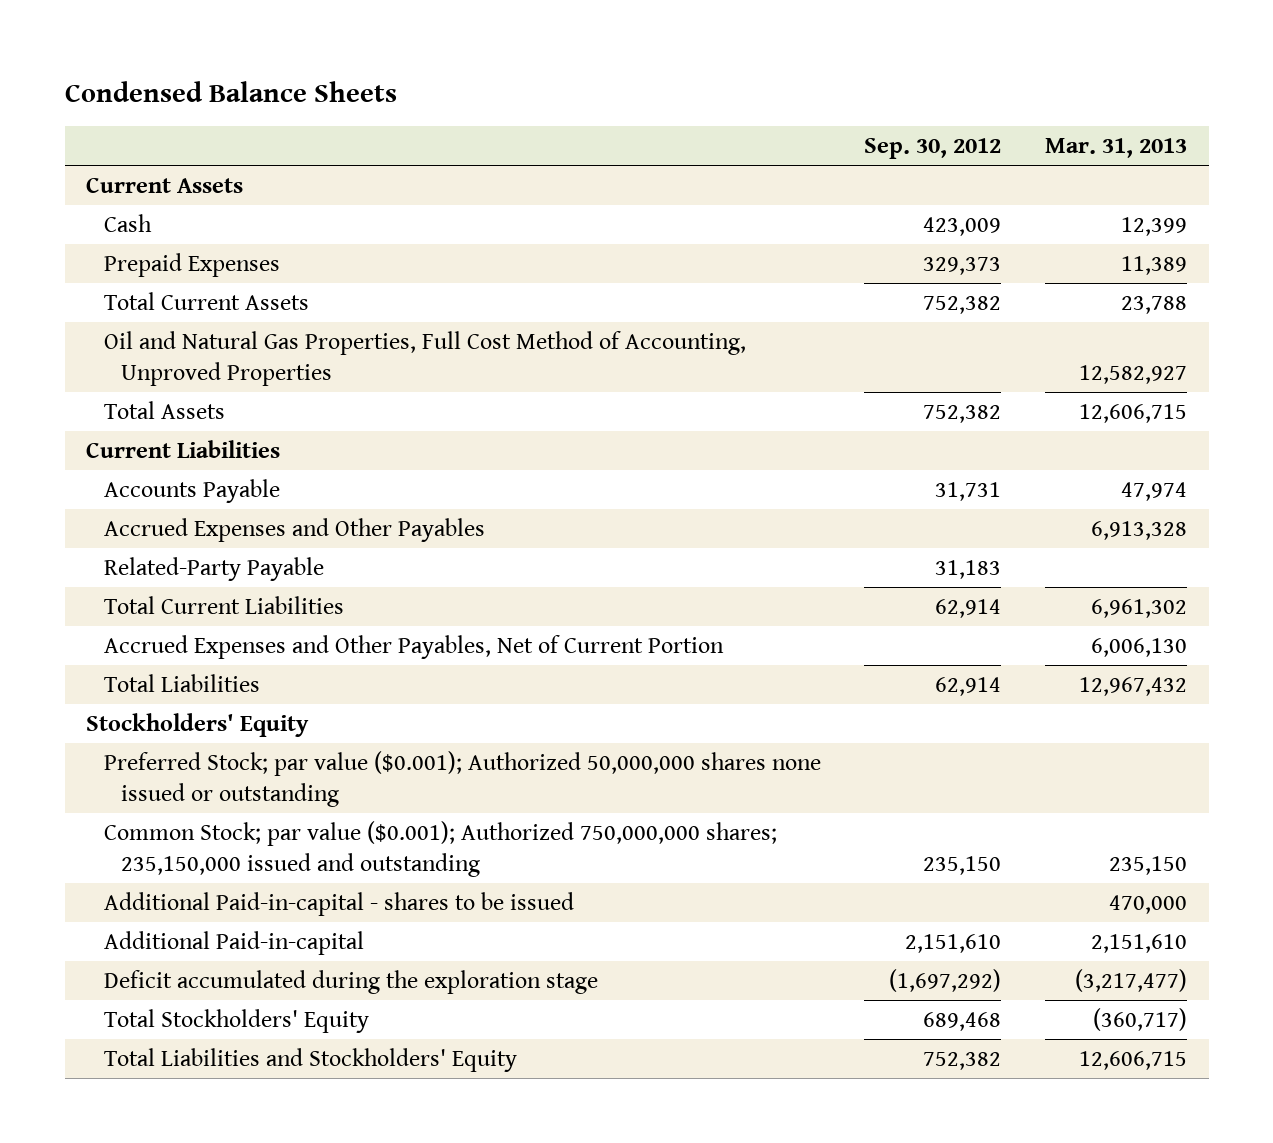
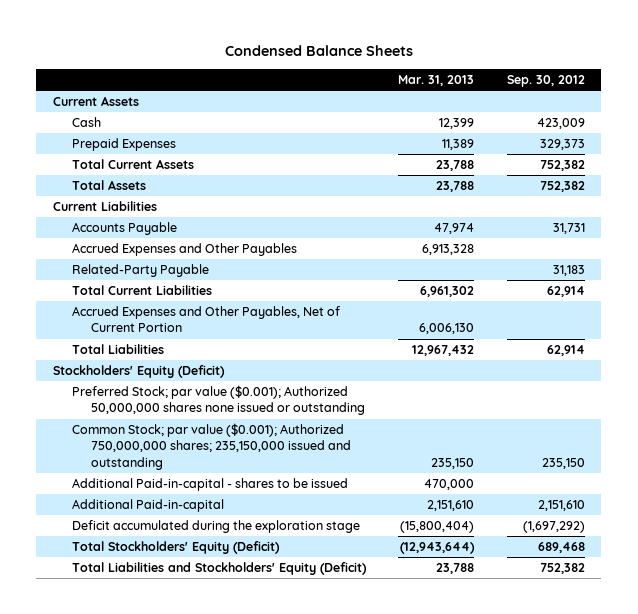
[103,331,746,386] Oil and Natural Gas Properties, Full Cost Method of Accounting, Unproved Properties -> none
[1078,404,1187,424] 12,606,715 -> [436,181,475,193] 23,788
[86,713,310,738] Stockholders' Equity -> [52,365,225,379] Stockholders' Equity (Deficit)
[1074,969,1187,993] (3,217,477) -> [400,521,475,534] (15,800,404)
[103,1009,369,1034] Total Stockholders' Equity -> [71,541,280,555] Total Stockholders' Equity (Deficit)
[1092,1008,1187,1032] (360,717) -> [400,542,476,555] (12,943,644)
[103,1048,517,1073] Total Liabilities and Stockholders' Equity -> [71,562,367,576] Total Liabilities and Stockholders' Equity (Deficit)
[1078,1051,1187,1071] 12,606,715 -> [436,563,475,575] 23,788

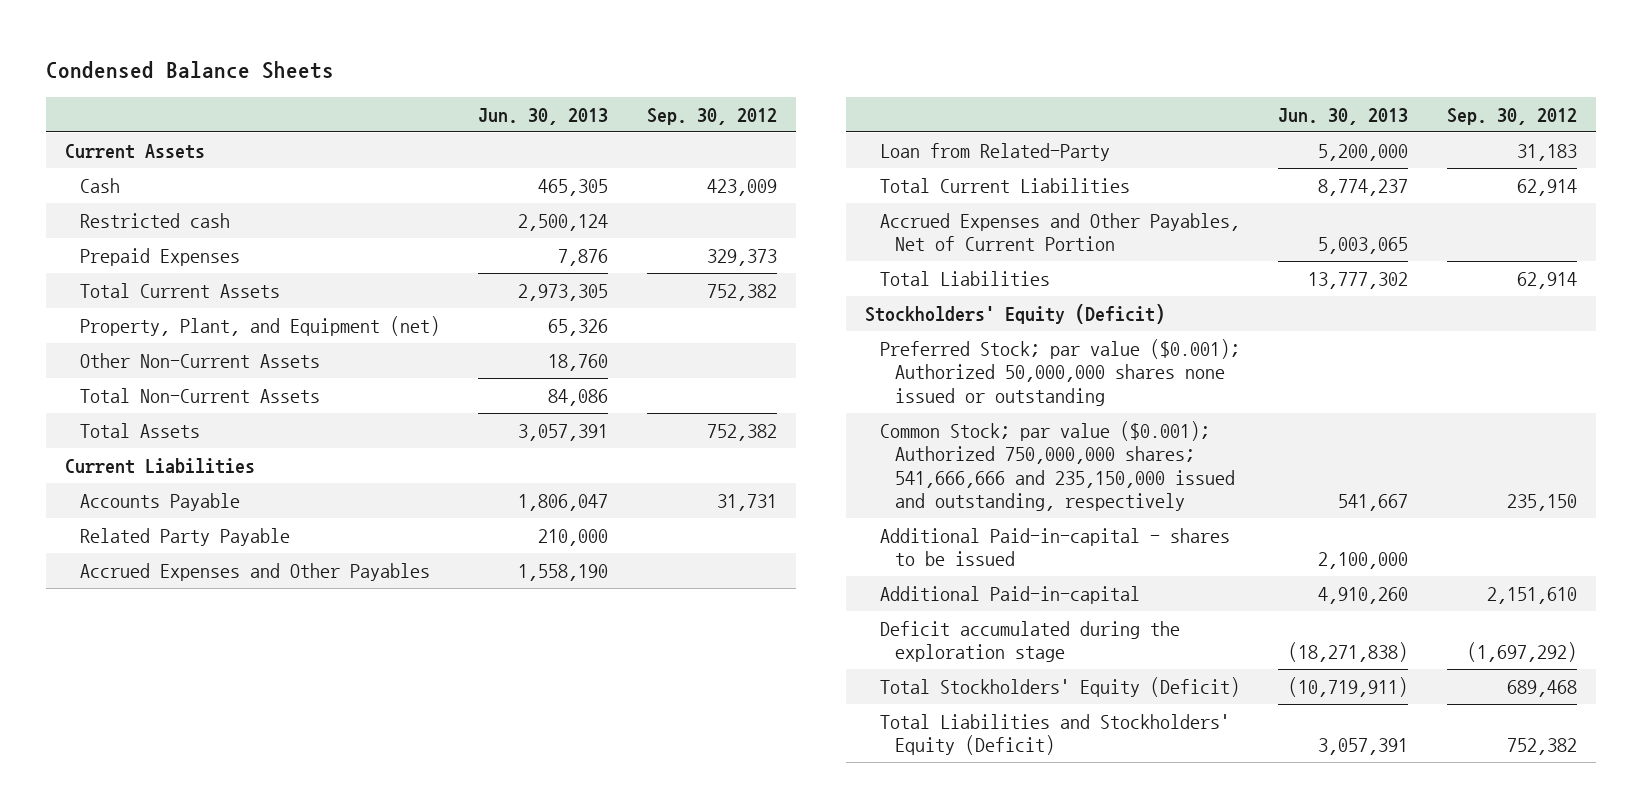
[398,74,475,86] Mar. 31, 2013 -> none
none -> [478,107,609,125] Jun. 30, 2013
none -> [79,212,230,228] Restricted cash
none -> [79,315,440,336] Property, Plant, and Equipment (net)
none -> [79,352,320,368] Other Non-Current Assets
none -> [79,387,320,403] Total Non-Current Assets
none -> [79,527,290,546] Related Party Payable
[71,264,209,278] Related-Party Payable -> [880,142,1111,161] Loan from Related-Party
[71,423,352,470] Common Stock; par value ($0.001); Authorized 750,000,000 shares; 235,150,000 issued and outstanding -> [880,420,1235,511] Common Stock; par value ($0.001); Authorized 750,000,000 shares; 541,666,666 and 235,150,000 issued and outstanding, respectively

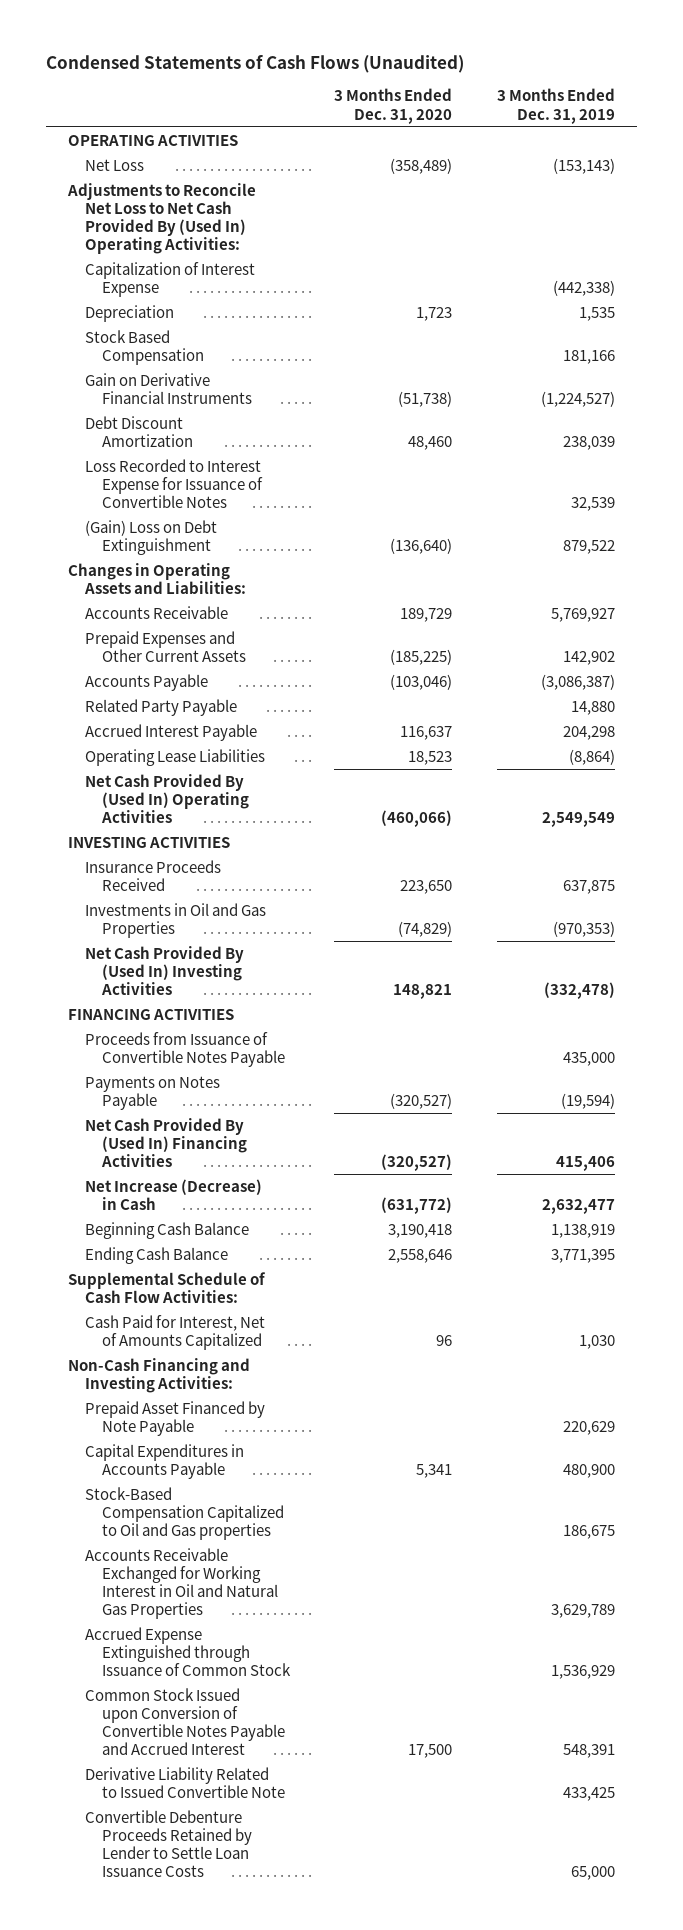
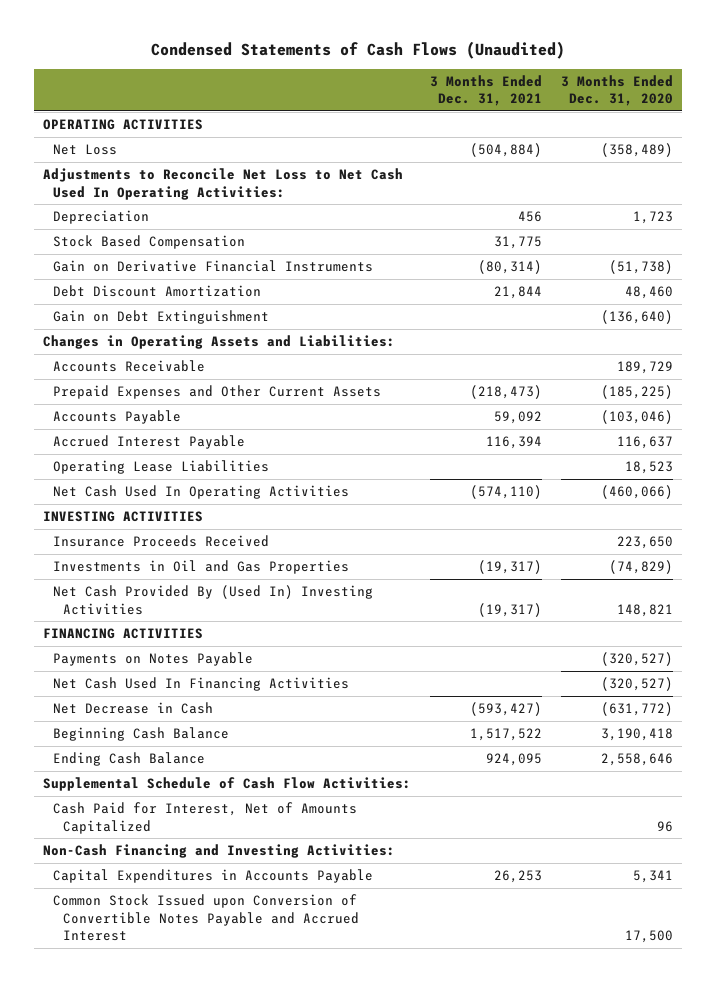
[496,88,615,124] 3 Months Ended Dec. 31, 2019 -> none
none -> [429,74,542,107] 3 Months Ended Dec. 31, 2021
[84,261,255,297] Capitalization of Interest Expense -> none
[67,182,257,255] Adjustments to Reconcile Net Loss to Net Cash Provided By (Used In) Operating Activities: -> [42,168,403,200] Adjustments to Reconcile Net Loss to Net Cash Used In Operating Activities:
[84,458,263,509] Loss Recorded to Interest Expense for Issuance of Convertible Notes -> none
[84,519,217,555] (Gain) Loss on Debt Extinguishment -> [52,310,269,325] Gain on Debt Extinguishment
[84,698,237,716] Related Party Payable -> none
[84,773,249,824] Net Cash Provided By (Used In) Operating Activities -> [52,485,349,500] Net Cash Used In Operating Activities
[84,1031,285,1067] Proceeds from Issuance of Convertible Notes Payable -> none
[84,1117,247,1168] Net Cash Provided By (Used In) Financing Activities -> [52,677,349,692] Net Cash Used In Financing Activities
[84,1178,262,1210] Net Increase (Decrease) in Cash -> [52,702,213,715] Net Decrease in Cash
[84,1400,265,1436] Prepaid Asset Financed by Note Payable -> none
[84,1486,284,1541] Stock-Based Compensation Capitalized to Oil and Gas properties -> none
[84,1547,278,1620] Accounts Receivable Exchanged for Working Interest in Oil and Natural Gas Properties -> none
[84,1626,291,1677] Accrued Expense Extinguished through Issuance of Common Stock -> none
[84,1766,285,1798] Derivative Liability Related to Issued Convertible Note -> none
[84,1809,252,1878] Convertible Debenture Proceeds Retained by Lender to Settle Loan Issuance Costs -> none

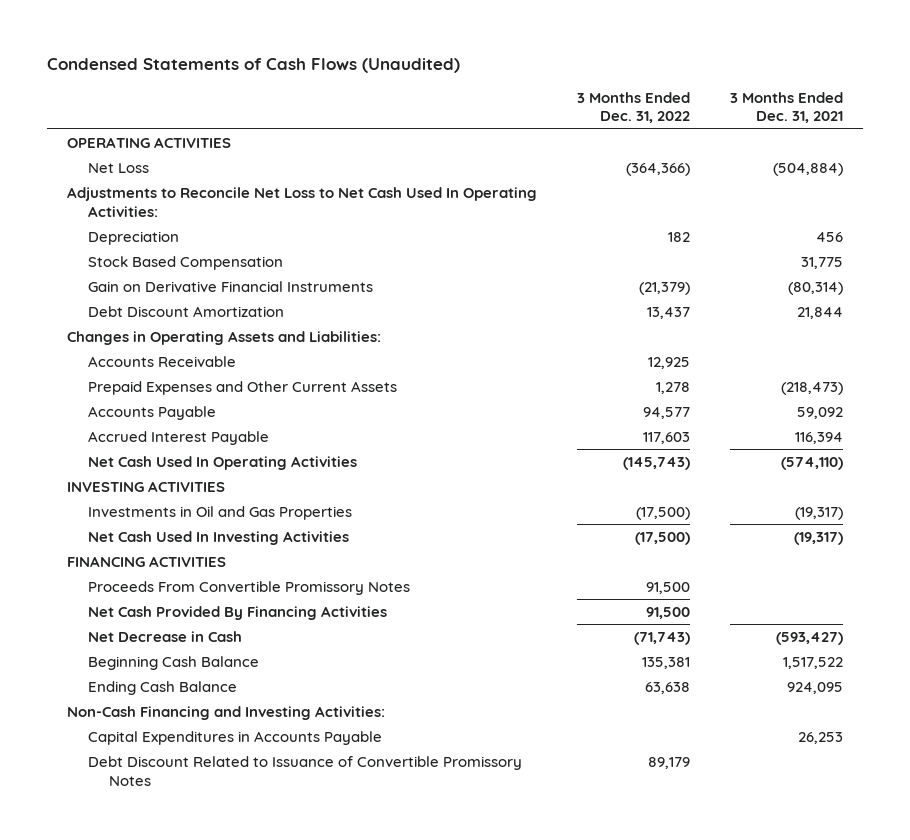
[560,74,673,107] 3 Months Ended Dec. 31, 2020 -> none
none -> [576,91,690,124] 3 Months Ended Dec. 31, 2022
[52,310,269,325] Gain on Debt Extinguishment -> none
[52,460,269,475] Operating Lease Liabilities -> none
[52,535,269,548] Insurance Proceeds Received -> none
[52,585,373,615] Net Cash Provided By (Used In) Investing Activities -> [88,530,350,545] Net Cash Used In Investing Activities
[52,652,253,667] Payments on Notes Payable -> none
none -> [88,580,411,595] Proceeds From Convertible Promissory Notes
[52,677,349,692] Net Cash Used In Financing Activities -> [88,605,388,620] Net Cash Provided By Financing Activities
[42,777,411,792] Supplemental Schedule of Cash Flow Activities: -> none
[52,802,357,834] Cash Paid for Interest, Net of Amounts Capitalized -> none
[52,894,360,942] Common Stock Issued upon Conversion of Convertible Notes Payable and Accrued Interest -> none
none -> [88,755,523,786] Debt Discount Related to Issuance of Convertible Promissory Notes

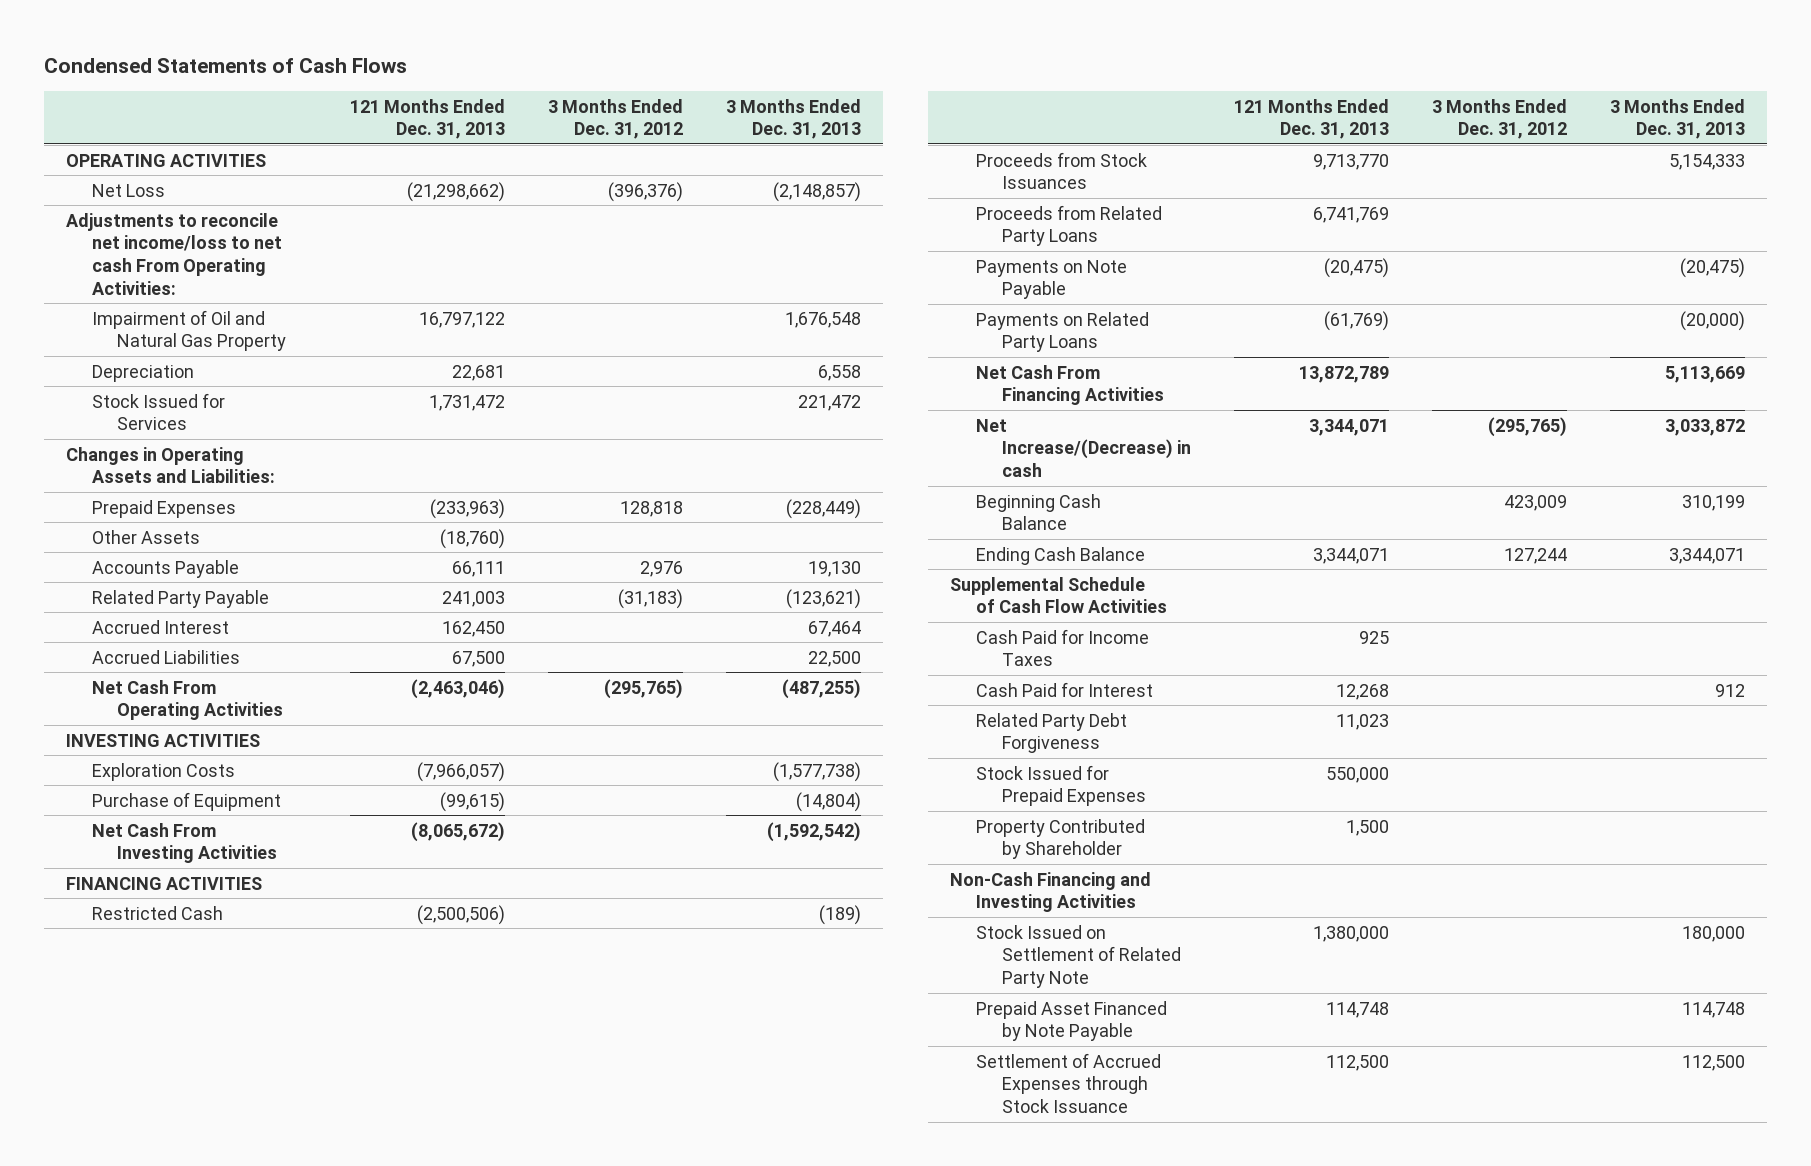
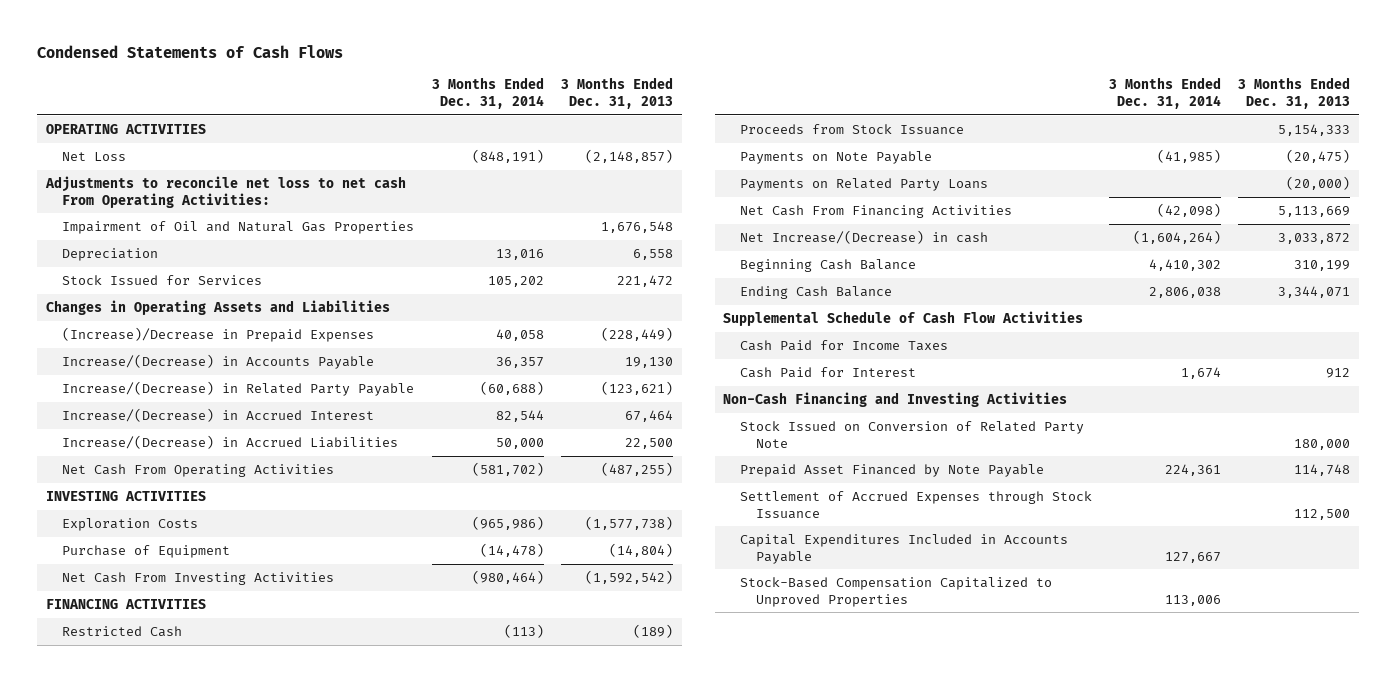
[349,98,505,140] 121 Months Ended Dec. 31, 2013 -> none
[547,98,683,140] 3 Months Ended Dec. 31, 2012 -> none
none -> [431,77,544,109] 3 Months Ended Dec. 31, 2014
[65,212,282,295] Adjustments to reconcile net income/loss to net cash From Operating Activities: -> [44,176,406,208] Adjustments to reconcile net loss to net cash From Operating Activities:
[91,309,287,352] Impairment of Oil and Natural Gas Property -> [62,221,415,235] Impairment of Oil and Natural Gas Properties
[91,529,200,544] Other Assets -> none
[65,446,275,484] Changes in Operating Assets and Liabilities: -> [45,300,390,316] Changes in Operating Assets and Liabilities
[91,499,236,518] Prepaid Expenses -> [62,327,375,343] (Increase)/Decrease in Prepaid Expenses
[91,559,239,578] Accounts Payable -> [62,354,375,370] Increase/(Decrease) in Accounts Payable
[91,589,269,608] Related Party Payable -> [62,381,415,397] Increase/(Decrease) in Related Party Payable
[91,619,229,634] Accrued Interest -> [62,408,375,423] Increase/(Decrease) in Accrued Interest
[91,649,240,664] Accrued Liabilities -> [62,435,399,450] Increase/(Decrease) in Accrued Liabilities
[975,204,1162,247] Proceeds from Related Party Loans -> none
[975,151,1147,190] Proceeds from Stock Issuances -> [739,124,964,136] Proceeds from Stock Issuance
[975,712,1127,754] Related Party Debt Forgiveness -> none
[975,764,1146,807] Stock Issued for Prepaid Expenses -> none
[975,818,1145,860] Property Contributed by Shareholder -> none
[975,924,1181,989] Stock Issued on Settlement of Related Party Note -> [739,421,1084,448] Stock Issued on Conversion of Related Party Note
none -> [739,534,1068,564] Capital Expenditures Included in Accounts Payable
none -> [739,577,1052,607] Stock-Based Compensation Capitalized to Unproved Properties

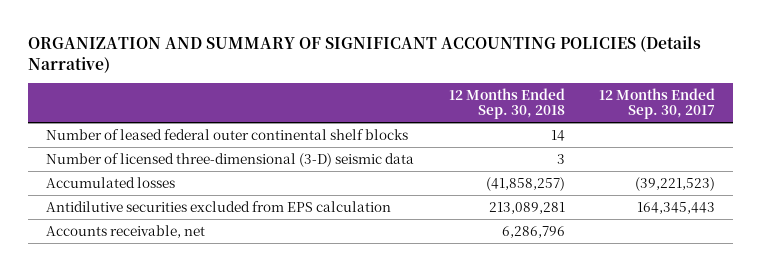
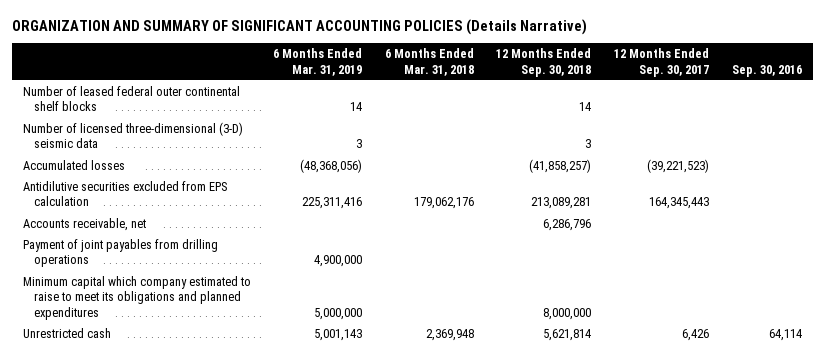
none -> [273,48,363,76] 6 Months Ended Mar. 31, 2019
none -> [384,48,474,76] 6 Months Ended Mar. 31, 2018
none -> [731,64,802,77] Sep. 30, 2016
none -> [22,239,218,268] Payment of joint payables from drilling operations
none -> [22,276,251,320] Minimum capital which company estimated to raise to meet its obligations and planned expenditures
none -> [22,328,111,339] Unrestricted cash

